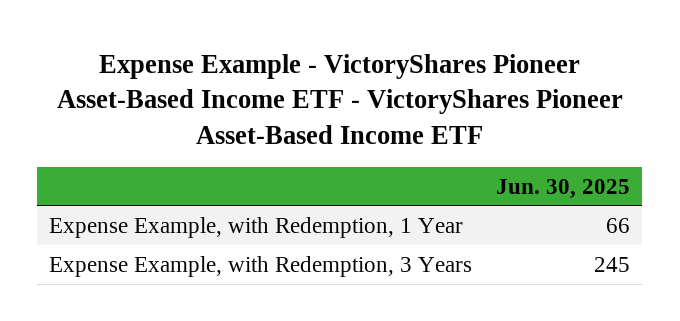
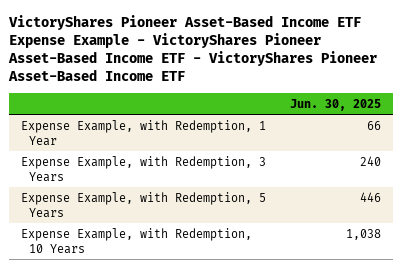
[56,53,623,144] Expense Example - VictoryShares Pioneer Asset-Based Income ETF - VictoryShares Pioneer Asset-Based Income ETF -> [8,15,378,82] VictoryShares Pioneer Asset-Based Income ETF Expense Example - VictoryShares Pioneer Asset-Based Income ETF - VictoryShares Pioneer Asset-Based Income ETF
[594,256,631,272] 245 -> [359,155,381,166] 240
none -> [21,191,267,218] Expense Example, with Redemption, 5 Years
none -> [21,227,253,254] Expense Example, with Redemption, 10 Years

